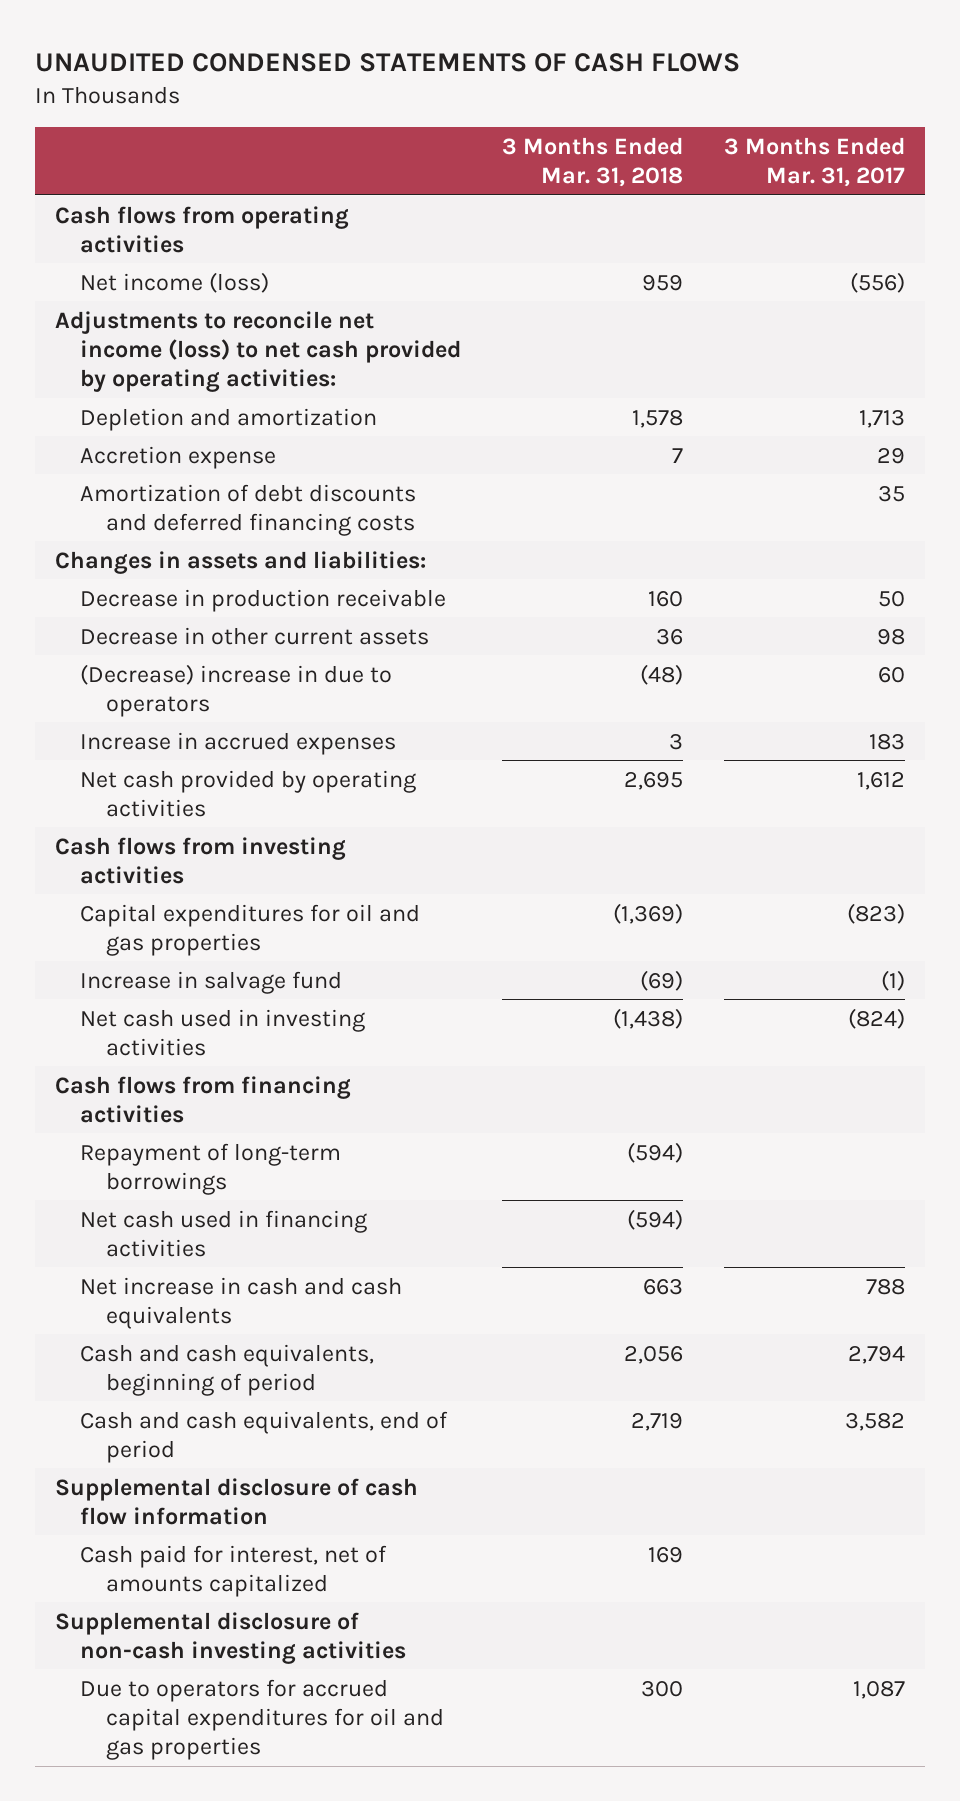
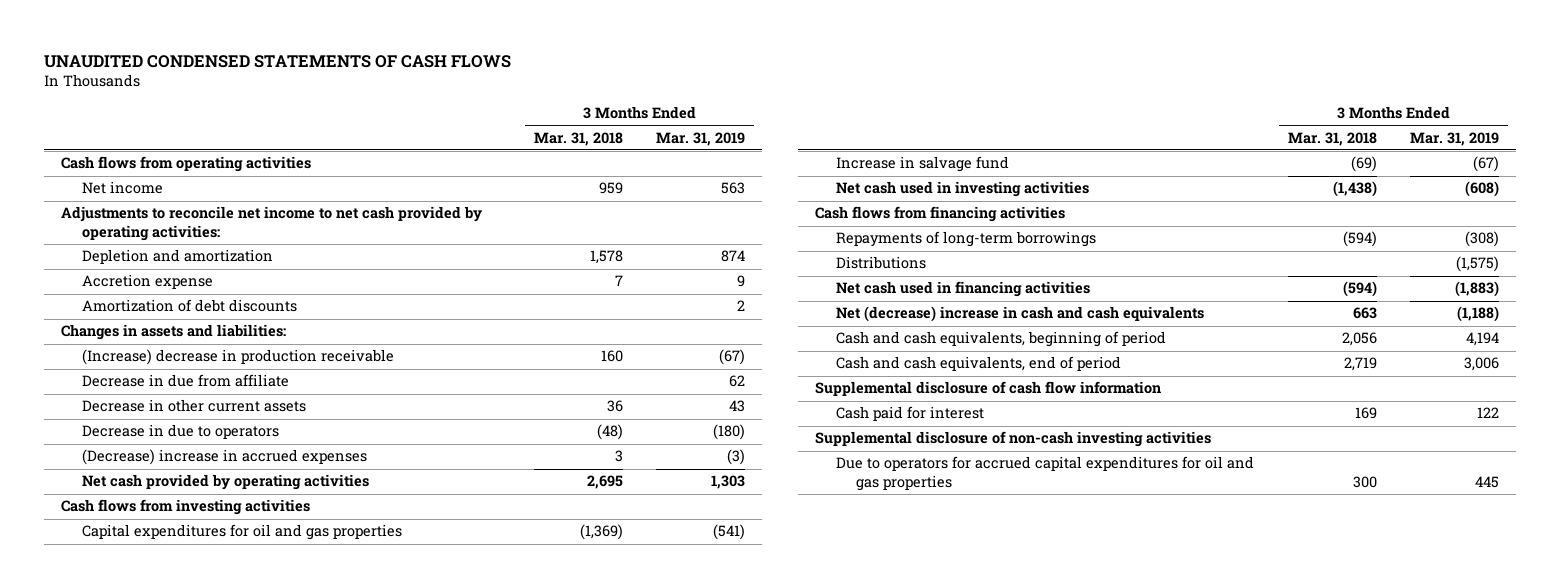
[723,136,905,187] 3 Months Ended Mar. 31, 2017 -> none
none -> [656,131,746,146] Mar. 31, 2019
[80,271,270,293] Net income (loss) -> [81,181,163,195] Net income
[55,310,462,392] Adjustments to reconcile net income (loss) to net cash provided by operating activities: -> [61,206,483,241] Adjustments to reconcile net income to net cash provided by operating activities:
[80,483,417,536] Amortization of debt discounts and deferred financing costs -> [81,299,297,313] Amortization of debt discounts
[80,588,447,612] Decrease in production receivable -> [81,349,394,366] (Increase) decrease in production receivable
none -> [81,374,289,388] Decrease in due from affiliate
[80,663,393,717] (Decrease) increase in due to operators -> [81,424,279,440] Decrease in due to operators
[80,731,397,755] Increase in accrued expenses -> [81,449,367,466] (Decrease) increase in accrued expenses
[80,1142,342,1195] Repayment of long-term borrowings -> [835,231,1096,248] Repayments of long-term borrowings
none -> [835,256,926,270] Distributions
[80,1276,403,1329] Net increase in cash and cash equivalents -> [835,306,1204,323] Net (decrease) increase in cash and cash equivalents
[80,1544,388,1597] Cash paid for interest, net of amounts capitalized -> [835,406,984,422] Cash paid for interest

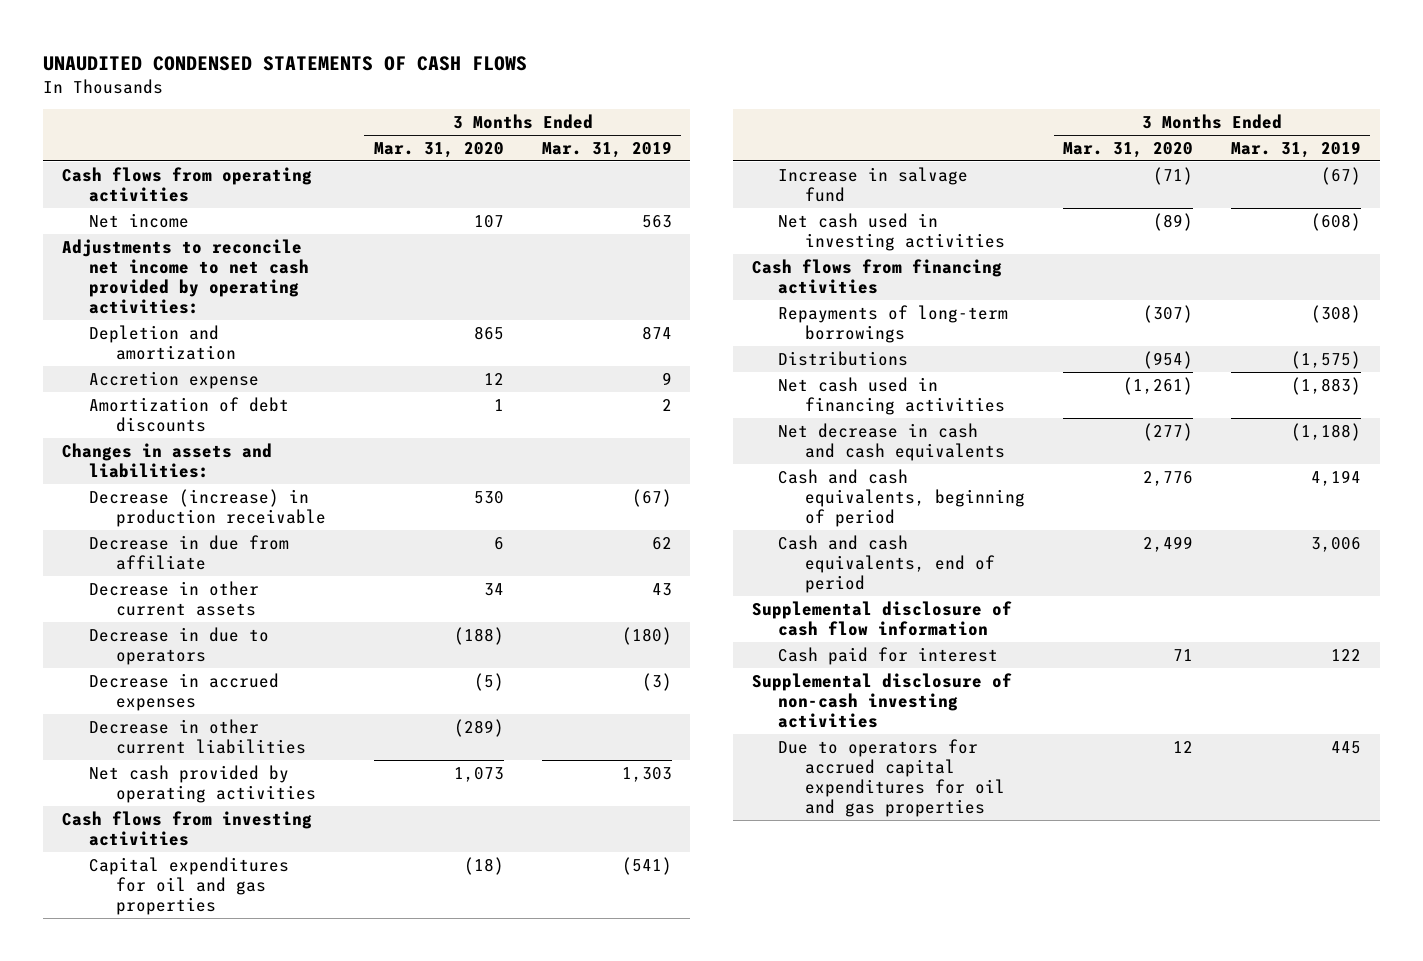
[533,131,623,146] Mar. 31, 2018 -> none
none -> [373,141,504,158] Mar. 31, 2020
[81,349,394,366] (Increase) decrease in production receivable -> [89,488,326,527] Decrease (increase) in production receivable
[81,449,367,466] (Decrease) increase in accrued expenses -> [89,672,280,711] Decrease in accrued expenses
none -> [89,718,306,754] Decrease in other current liabilities
[835,306,1204,323] Net (decrease) increase in cash and cash equivalents -> [778,422,1006,461] Net decrease in cash and cash equivalents

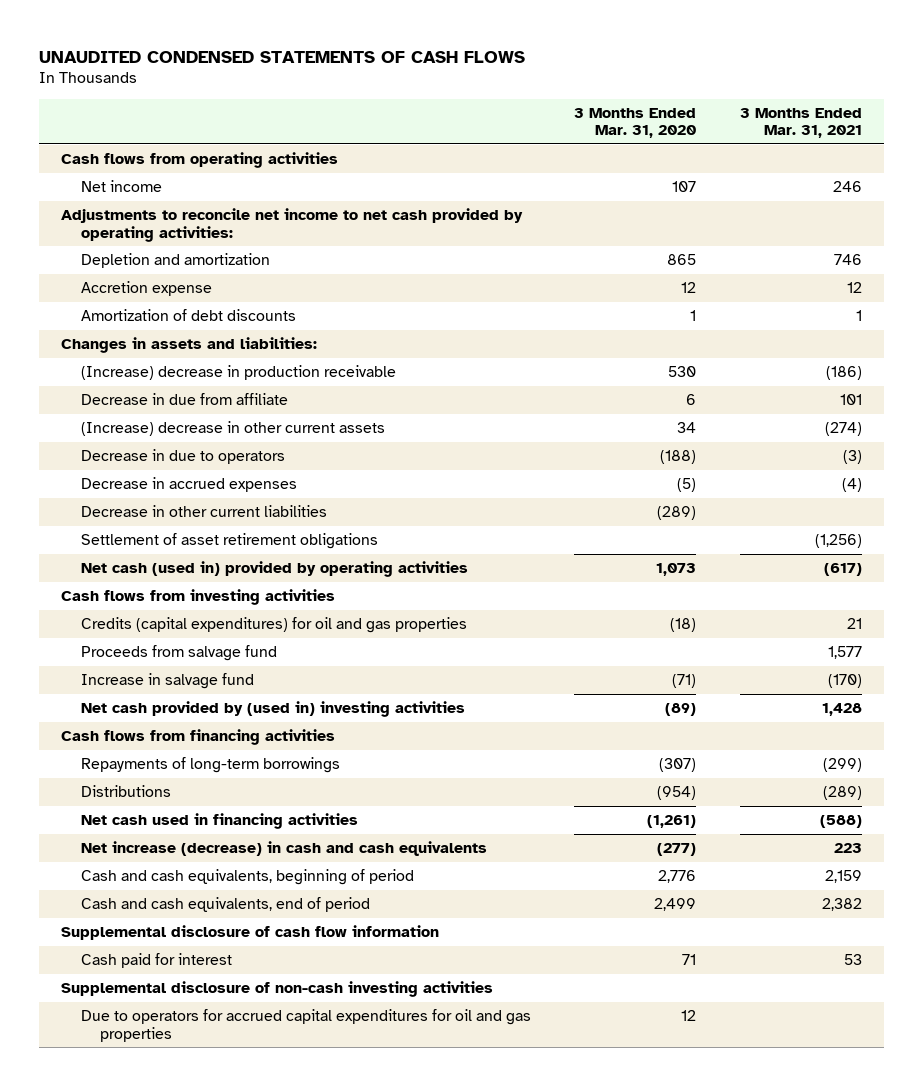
[541,140,672,158] Mar. 31, 2019 -> none
none -> [740,107,863,139] 3 Months Ended Mar. 31, 2021
[89,488,326,527] Decrease (increase) in production receivable -> [80,364,396,380] (Increase) decrease in production receivable
[89,580,260,616] Decrease in other current assets -> [80,420,385,436] (Increase) decrease in other current assets
none -> [80,532,378,549] Settlement of asset retirement obligations
[89,764,316,803] Net cash provided by operating activities -> [80,560,468,577] Net cash (used in) provided by operating activities
[89,856,290,915] Capital expenditures for oil and gas properties -> [80,616,467,633] Credits (capital expenditures) for oil and gas properties
none -> [80,644,277,661] Proceeds from salvage fund
[778,212,1006,251] Net cash used in investing activities -> [80,700,465,717] Net cash provided by (used in) investing activities
[778,422,1006,461] Net decrease in cash and cash equivalents -> [80,840,487,856] Net increase (decrease) in cash and cash equivalents

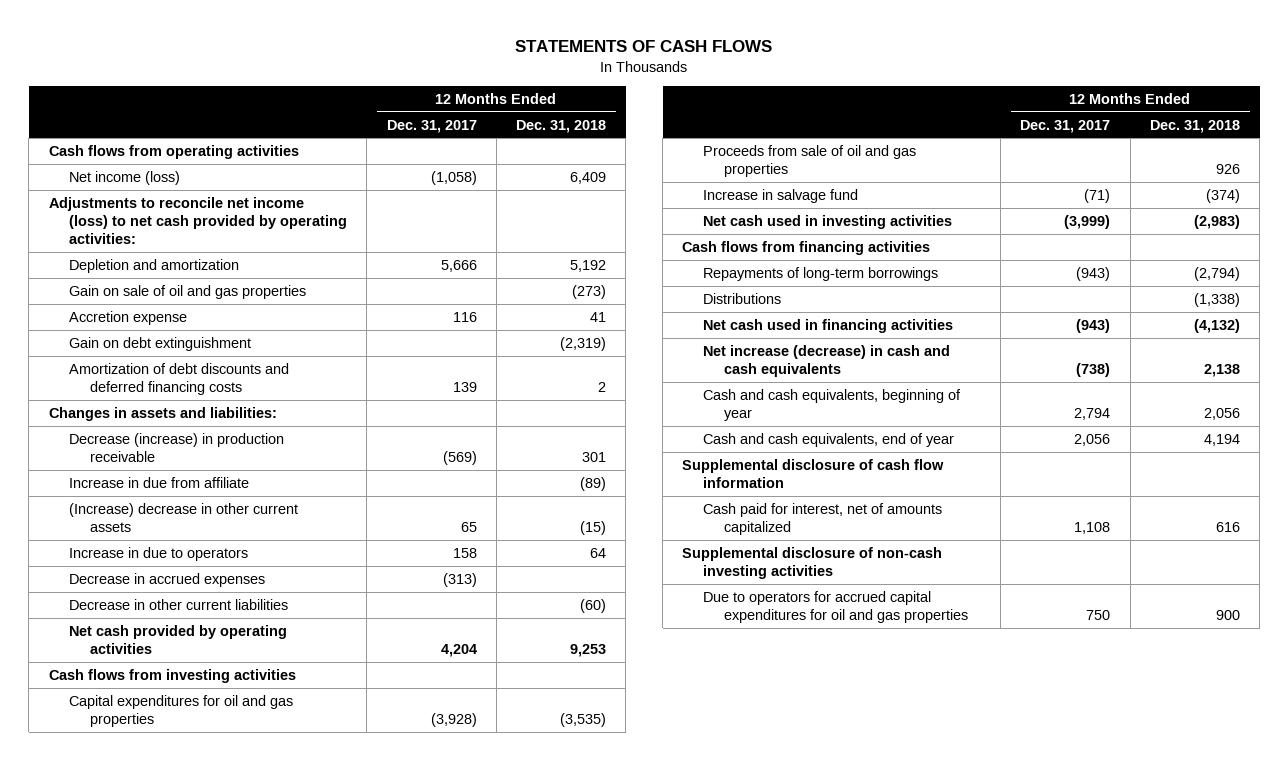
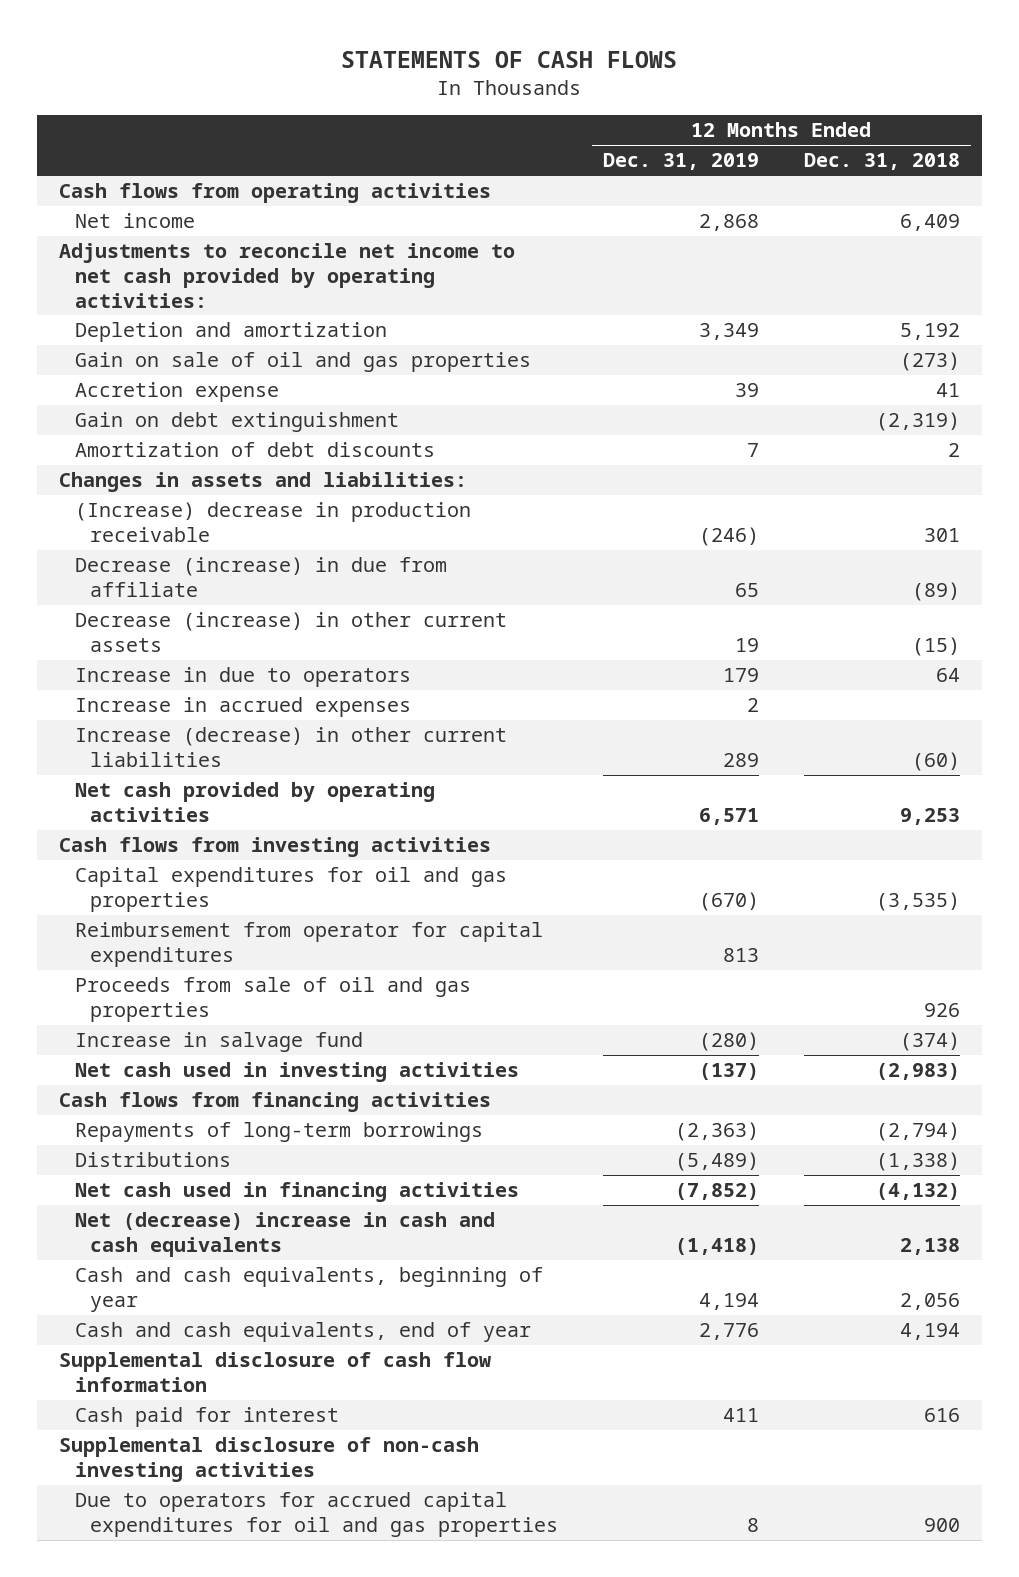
[386,119,477,133] Dec. 31, 2017 -> none
none -> [602,153,759,171] Dec. 31, 2019
[69,170,181,185] Net income (loss) -> [74,213,195,229] Net income
[48,196,348,245] Adjustments to reconcile net income (loss) to net cash provided by operating activities: -> [59,243,516,308] Adjustments to reconcile net income to net cash provided by operating activities:
[69,362,290,396] Amortization of debt discounts and deferred financing costs -> [74,442,435,458] Amortization of debt discounts
[69,432,285,463] Decrease (increase) in production receivable -> [74,502,471,542] (Increase) decrease in production receivable
[69,476,250,488] Increase in due from affiliate -> [74,557,447,597] Decrease (increase) in due from affiliate
[69,502,299,533] (Increase) decrease in other current assets -> [74,612,507,652] Decrease (increase) in other current assets
[69,572,266,587] Decrease in accrued expenses -> [74,697,411,718] Increase in accrued expenses
[69,598,289,610] Decrease in other current liabilities -> [74,727,507,767] Increase (decrease) in other current liabilities
none -> [74,922,543,967] Reimbursement from operator for capital expenditures
[703,344,951,378] Net increase (decrease) in cash and cash equivalents -> [74,1212,495,1257] Net (decrease) increase in cash and cash equivalents
[703,502,943,536] Cash paid for interest, net of amounts capitalized -> [74,1407,339,1428] Cash paid for interest

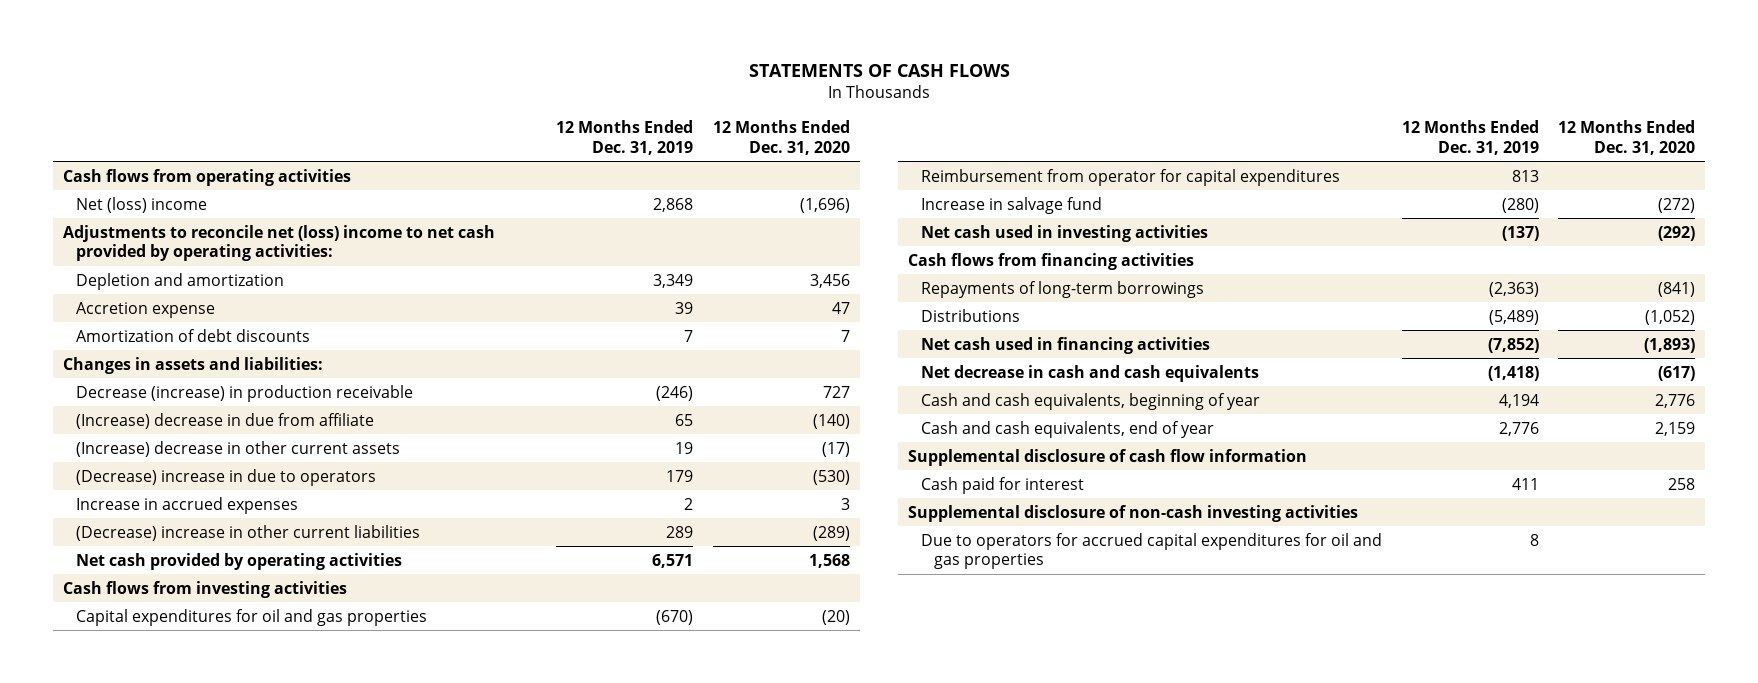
[803,153,960,171] Dec. 31, 2018 -> none
none -> [713,120,851,155] 12 Months Ended Dec. 31, 2020
[74,213,195,229] Net income -> [75,196,207,213] Net (loss) income
[59,243,516,308] Adjustments to reconcile net income to net cash provided by operating activities: -> [63,224,496,261] Adjustments to reconcile net (loss) income to net cash provided by operating activities:
[74,352,531,373] Gain on sale of oil and gas properties -> none
[74,412,399,433] Gain on debt extinguishment -> none
[74,502,471,542] (Increase) decrease in production receivable -> [75,384,413,402] Decrease (increase) in production receivable
[74,557,447,597] Decrease (increase) in due from affiliate -> [75,412,374,429] (Increase) decrease in due from affiliate
[74,612,507,652] Decrease (increase) in other current assets -> [75,440,400,457] (Increase) decrease in other current assets
[74,667,411,688] Increase in due to operators -> [75,468,376,486] (Decrease) increase in due to operators
[74,727,507,767] Increase (decrease) in other current liabilities -> [75,524,420,541] (Decrease) increase in other current liabilities
[74,977,471,1022] Proceeds from sale of oil and gas properties -> none
[74,1212,495,1257] Net (decrease) increase in cash and cash equivalents -> [921,364,1260,382] Net decrease in cash and cash equivalents

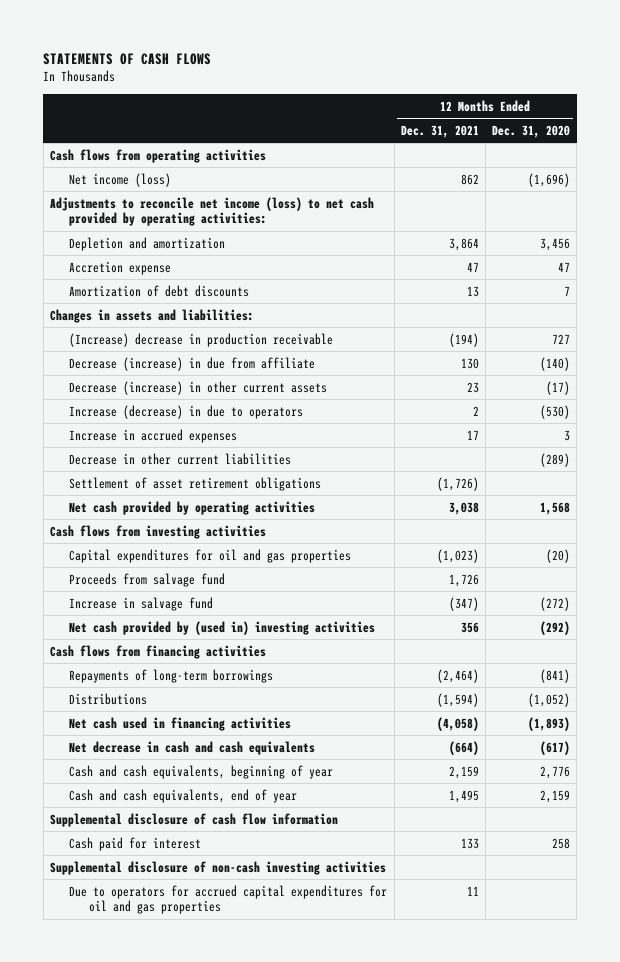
[556,120,694,155] 12 Months Ended Dec. 31, 2019 -> none
none -> [400,124,479,138] Dec. 31, 2021
[75,196,207,213] Net (loss) income -> [69,172,172,187] Net income (loss)
[63,224,496,261] Adjustments to reconcile net (loss) income to net cash provided by operating activities: -> [50,196,375,227] Adjustments to reconcile net income (loss) to net cash provided by operating activities:
[75,384,413,402] Decrease (increase) in production receivable -> [69,332,334,347] (Increase) decrease in production receivable
[75,412,374,429] (Increase) decrease in due from affiliate -> [69,356,316,371] Decrease (increase) in due from affiliate
[75,440,400,457] (Increase) decrease in other current assets -> [69,380,328,395] Decrease (increase) in other current assets
[75,468,376,486] (Decrease) increase in due to operators -> [69,404,304,419] Increase (decrease) in due to operators
[75,524,420,541] (Decrease) increase in other current liabilities -> [69,452,292,465] Decrease in other current liabilities
none -> [69,476,322,491] Settlement of asset retirement obligations
[921,168,1341,186] Reimbursement from operator for capital expenditures -> none
none -> [69,572,226,587] Proceeds from salvage fund
[921,224,1209,242] Net cash used in investing activities -> [69,620,376,635] Net cash provided by (used in) investing activities

